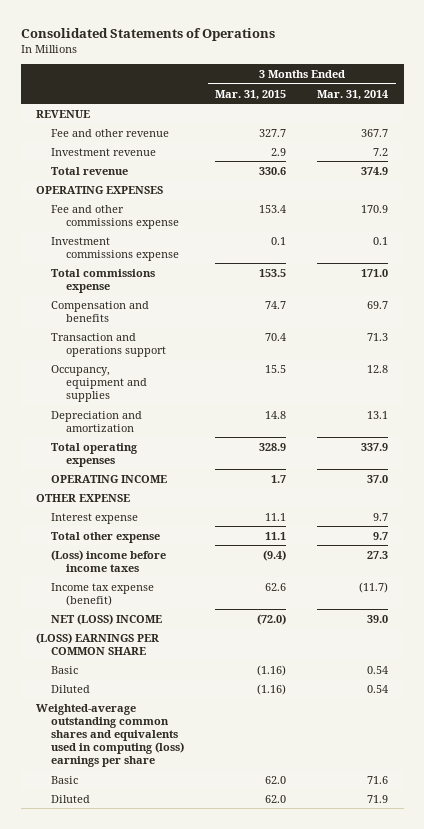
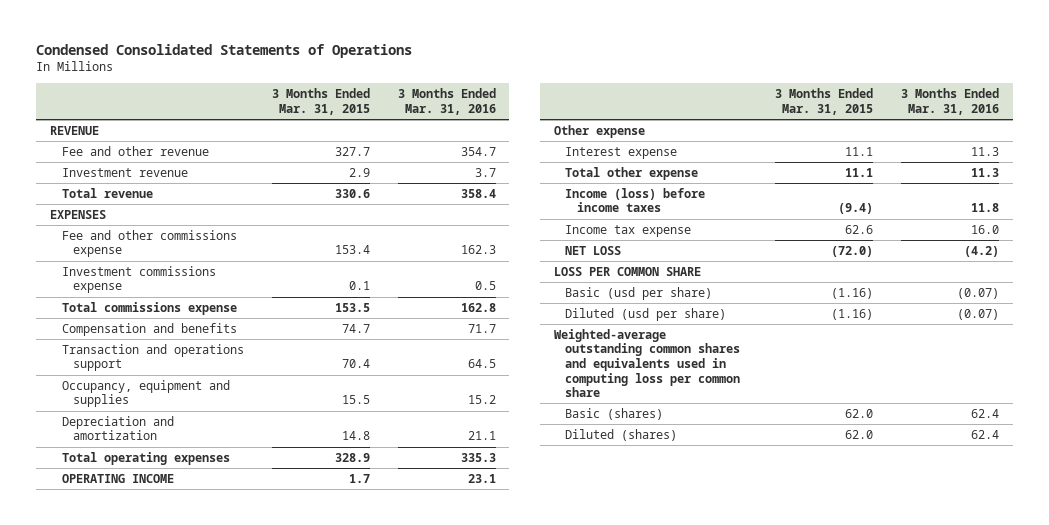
[20,27,275,41] Consolidated Statements of Operations -> [36,44,413,59] Condensed Consolidated Statements of Operations
[317,89,389,100] Mar. 31, 2014 -> none
none -> [397,88,496,115] 3 Months Ended Mar. 31, 2016
[36,185,164,194] OPERATING EXPENSES -> [50,209,107,219] EXPENSES
[36,493,131,502] OTHER EXPENSE -> [553,124,645,138] Other expense
[51,549,167,572] (Loss) income before income taxes -> [565,187,706,213] Income (loss) before income taxes
[51,582,155,606] Income tax expense (benefit) -> [565,224,692,237] Income tax expense
[51,613,163,625] NET (LOSS) INCOME -> [565,245,622,255] NET LOSS
[36,632,160,655] (LOSS) EARNINGS PER COMMON SHARE -> [553,266,701,276] LOSS PER COMMON SHARE
[51,665,79,674] Basic -> [565,286,713,300] Basic (usd per share)
[51,684,91,693] Diluted -> [565,307,727,321] Diluted (usd per share)
[36,703,185,767] Weighted-average outstanding common shares and equivalents used in computing (loss) earnings per share -> [553,328,741,398] Weighted-average outstanding common shares and equivalents used in computing loss per common share
[51,775,79,784] Basic -> [565,407,664,420] Basic (shares)
[51,794,91,803] Diluted -> [565,428,678,441] Diluted (shares)

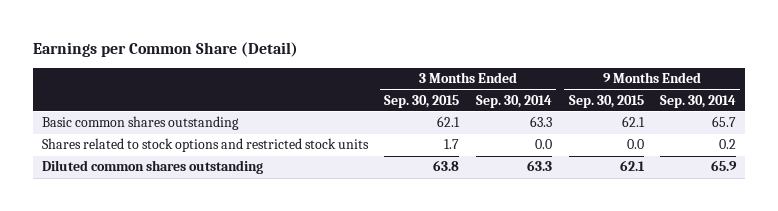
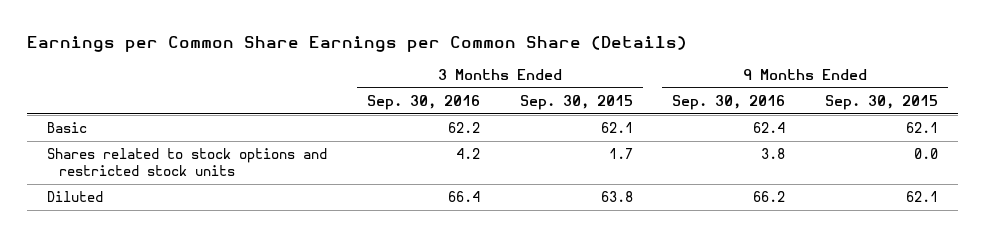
[33,42,299,58] Earnings per Common Share (Detail) -> [27,36,688,53] Earnings per Common Share Earnings per Common Share (Details)
[475,94,552,108] Sep. 30, 2014 -> none
[660,94,737,108] Sep. 30, 2014 -> none
none -> [366,94,480,110] Sep. 30, 2016
none -> [672,94,786,110] Sep. 30, 2016
[41,116,239,131] Basic common shares outstanding -> [46,122,87,134] Basic
[41,160,263,175] Diluted common shares outstanding -> [46,191,103,203] Diluted

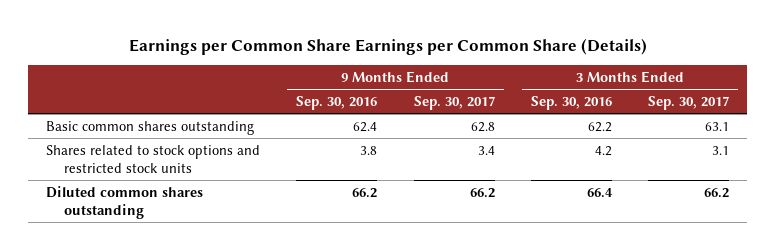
[519,94,633,110] Sep. 30, 2015 -> none
[825,94,939,110] Sep. 30, 2015 -> none
none -> [413,95,495,110] Sep. 30, 2017
none -> [647,95,729,110] Sep. 30, 2017
[46,122,87,134] Basic -> [46,120,255,135] Basic common shares outstanding
[46,191,103,203] Diluted -> [46,185,204,219] Diluted common shares outstanding

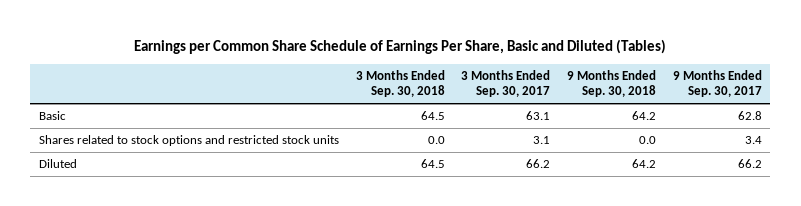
[128,37,647,55] Earnings per Common Share Earnings per Common Share (Details) -> [134,38,667,54] Earnings per Common Share Schedule of Earnings Per Share, Basic and Diluted (Tables)
[296,95,378,110] Sep. 30, 2016 -> none
[530,95,612,110] Sep. 30, 2016 -> none
none -> [355,70,445,98] 3 Months Ended Sep. 30, 2018
none -> [567,70,657,98] 9 Months Ended Sep. 30, 2018
[46,120,255,135] Basic common shares outstanding -> [38,111,66,121] Basic
[46,185,204,219] Diluted common shares outstanding -> [38,159,77,169] Diluted

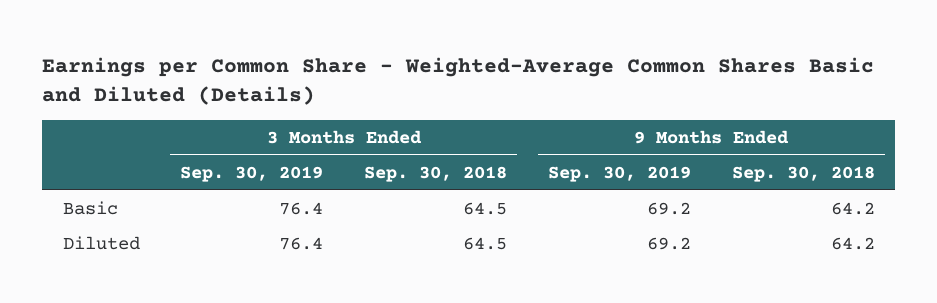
[134,38,667,54] Earnings per Common Share Schedule of Earnings Per Share, Basic and Diluted (Tables) -> [42,56,875,106] Earnings per Common Share - Weighted-Average Common Shares Basic and Diluted (Details)
[461,70,551,98] 3 Months Ended Sep. 30, 2017 -> none
[673,70,763,98] 9 Months Ended Sep. 30, 2017 -> none
none -> [180,165,324,182] Sep. 30, 2019
none -> [547,165,691,182] Sep. 30, 2019
[38,135,339,147] Shares related to stock options and restricted stock units -> none

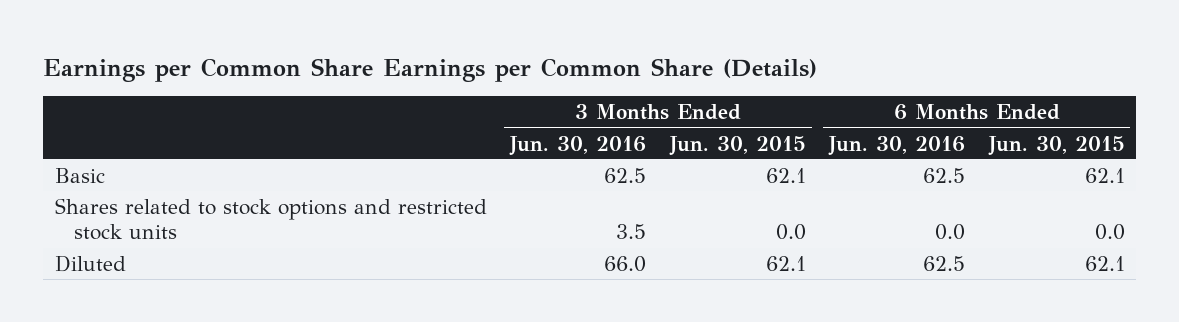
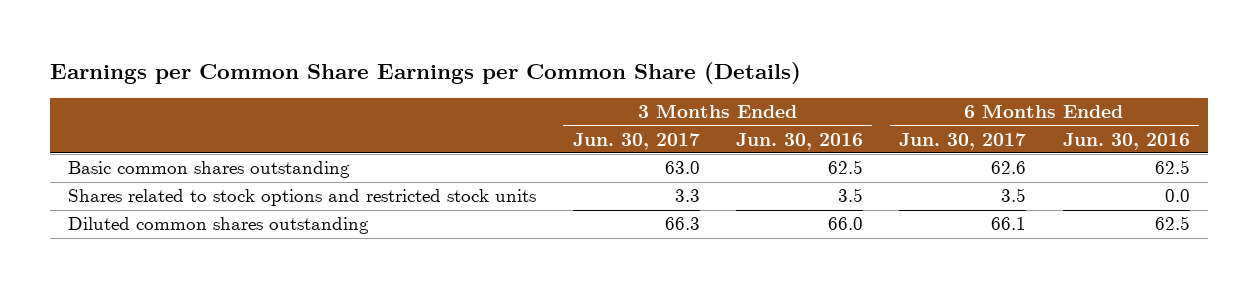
[668,135,806,156] Jun. 30, 2015 -> none
[987,135,1125,156] Jun. 30, 2015 -> none
none -> [572,132,700,150] Jun. 30, 2017
none -> [899,132,1027,150] Jun. 30, 2017
[54,167,105,183] Basic -> [68,161,351,179] Basic common shares outstanding
[54,254,126,272] Diluted -> [68,217,370,235] Diluted common shares outstanding

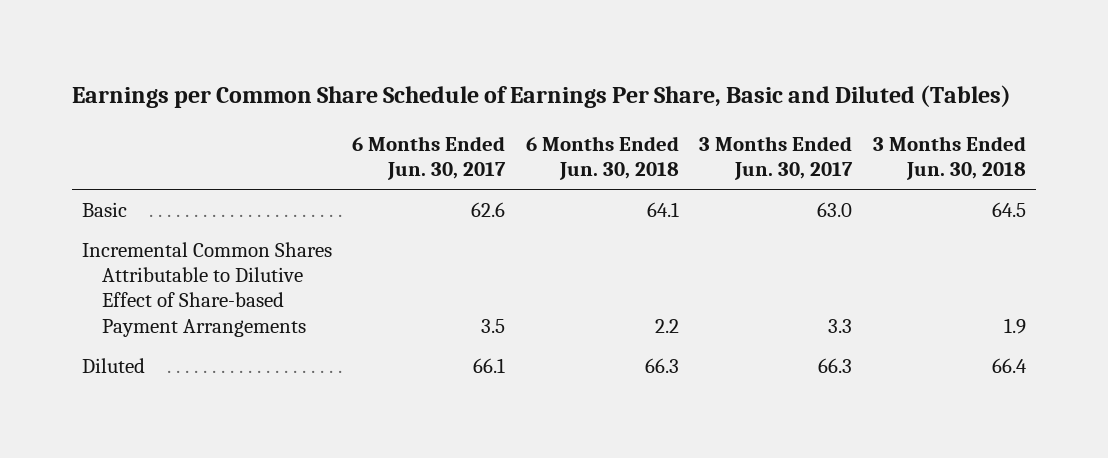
[49,62,801,85] Earnings per Common Share Earnings per Common Share (Details) -> [71,85,1011,109] Earnings per Common Share Schedule of Earnings Per Share, Basic and Diluted (Tables)
[735,132,863,150] Jun. 30, 2016 -> none
[1062,132,1190,150] Jun. 30, 2016 -> none
none -> [525,136,679,181] 6 Months Ended Jun. 30, 2018
none -> [872,136,1026,181] 3 Months Ended Jun. 30, 2018
[68,161,351,179] Basic common shares outstanding -> [81,202,127,218] Basic
[68,189,537,207] Shares related to stock options and restricted stock units -> [81,242,332,337] Incremental Common Shares Attributable to Dilutive Effect of Share-based Payment Arrangements
[68,217,370,235] Diluted common shares outstanding -> [81,358,145,374] Diluted

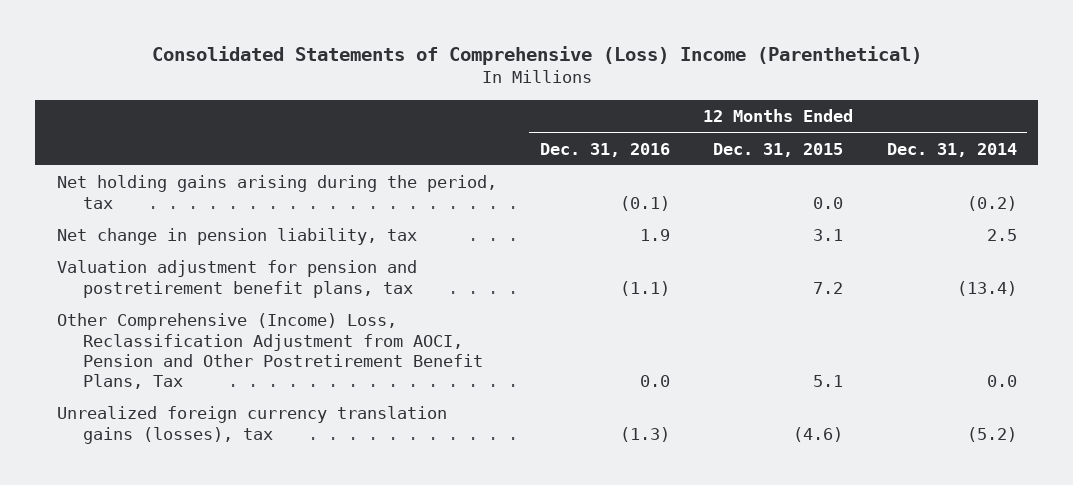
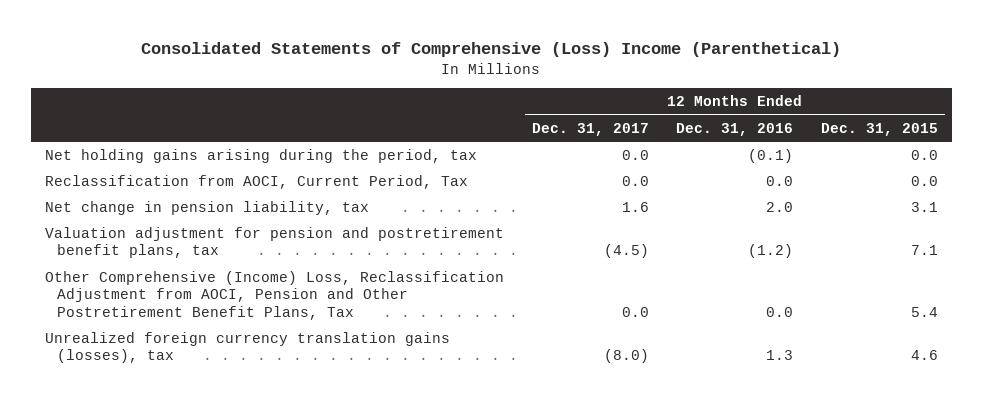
[886,142,1017,157] Dec. 31, 2014 -> none
none -> [531,122,649,136] Dec. 31, 2017
none -> [44,175,468,190] Reclassification from AOCI, Current Period, Tax
[640,229,671,242] 1.9 -> [766,202,794,213] 2.0
[620,280,671,296] (1.1) -> [748,244,794,259] (1.2)
[813,281,844,294] 7.2 -> [911,245,939,256] 7.1
[813,374,844,387] 5.1 -> [911,306,939,317] 5.4
[620,426,671,442] (1.3) -> [766,350,794,361] 1.3
[793,426,844,442] (4.6) -> [911,350,939,361] 4.6

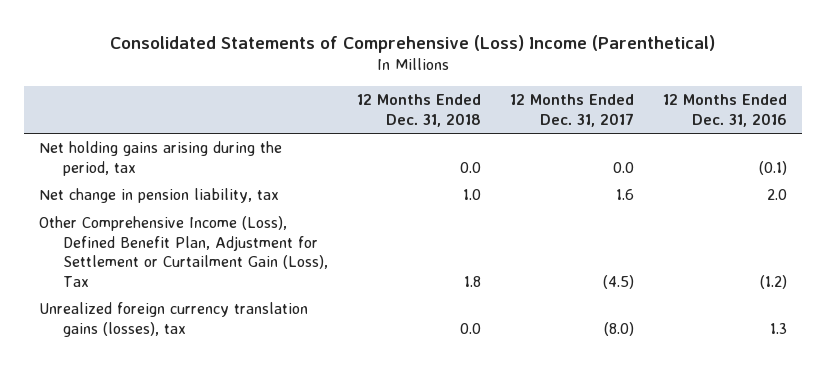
[821,122,939,136] Dec. 31, 2015 -> none
none -> [357,94,482,127] 12 Months Ended Dec. 31, 2018
[44,175,468,190] Reclassification from AOCI, Current Period, Tax -> none
[44,271,504,320] Other Comprehensive (Income) Loss, Reclassification Adjustment from AOCI, Pension and Other Postretirement Benefit Plans, Tax -> none
[44,227,504,259] Valuation adjustment for pension and postretirement benefit plans, tax -> [38,216,329,287] Other Comprehensive Income (Loss), Defined Benefit Plan, Adjustment for Settlement or Curtailment Gain (Loss), Tax

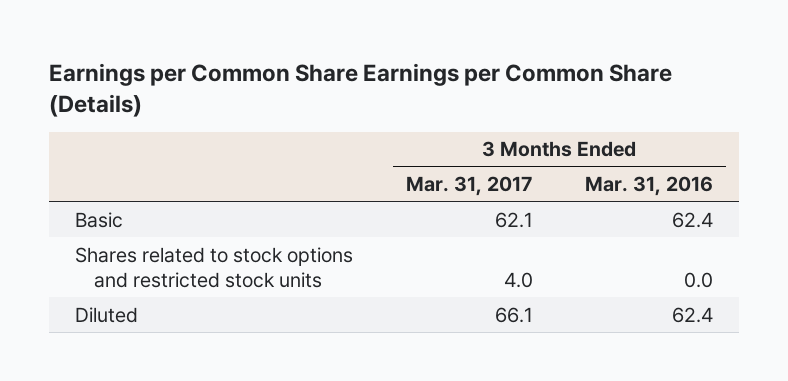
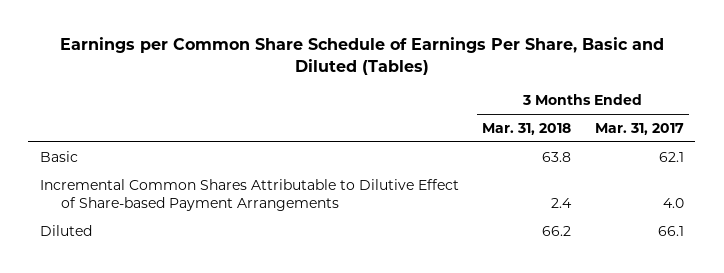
[49,62,673,117] Earnings per Common Share Earnings per Common Share (Details) -> [59,37,664,76] Earnings per Common Share Schedule of Earnings Per Share, Basic and Diluted (Tables)
[584,176,713,197] Mar. 31, 2016 -> none
none -> [482,122,572,135] Mar. 31, 2018
[75,246,354,289] Shares related to stock options and restricted stock units -> [40,178,460,211] Incremental Common Shares Attributable to Dilutive Effect of Share-based Payment Arrangements

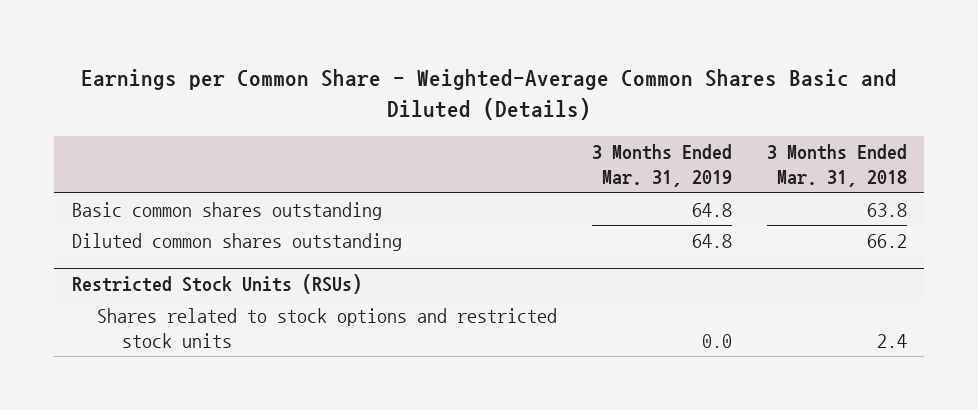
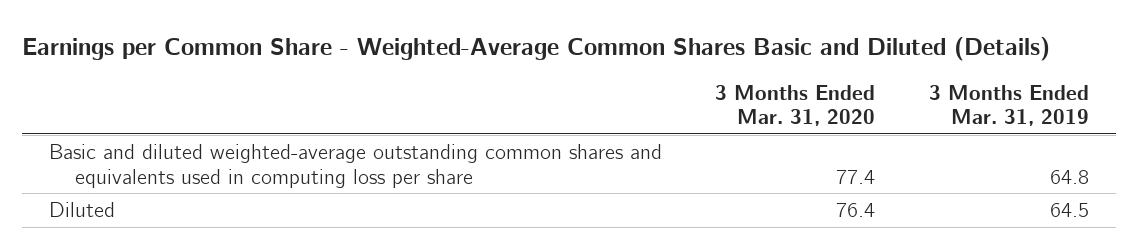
[766,144,907,188] 3 Months Ended Mar. 31, 2018 -> none
none -> [715,84,876,127] 3 Months Ended Mar. 31, 2020
[71,274,362,295] Restricted Stock Units (RSUs) -> none
[97,307,558,349] Shares related to stock options and restricted stock units -> none
[71,201,382,220] Basic common shares outstanding -> [48,144,662,188] Basic and diluted weighted-average outstanding common shares and equivalents used in computing loss per share
[71,232,402,251] Diluted common shares outstanding -> [48,202,115,218] Diluted
[691,233,732,248] 64.8 -> [1050,203,1090,218] 64.5

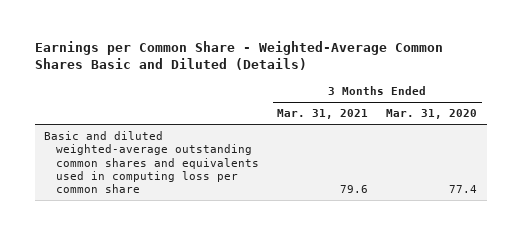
[929,84,1090,127] 3 Months Ended Mar. 31, 2019 -> none
none -> [277,109,369,120] Mar. 31, 2021
[48,202,115,218] Diluted -> none
[48,144,662,188] Basic and diluted weighted-average outstanding common shares and equivalents used in computing loss per share -> [43,130,260,194] Basic and diluted weighted-average outstanding common shares and equivalents used in computing loss per common share

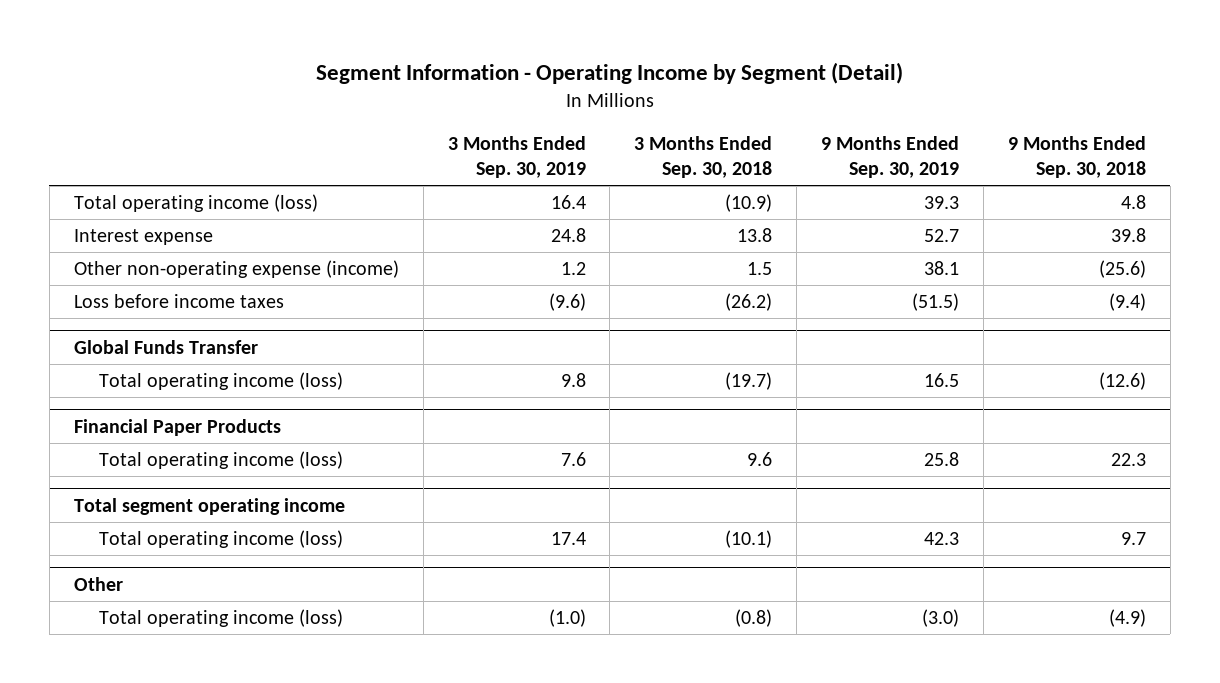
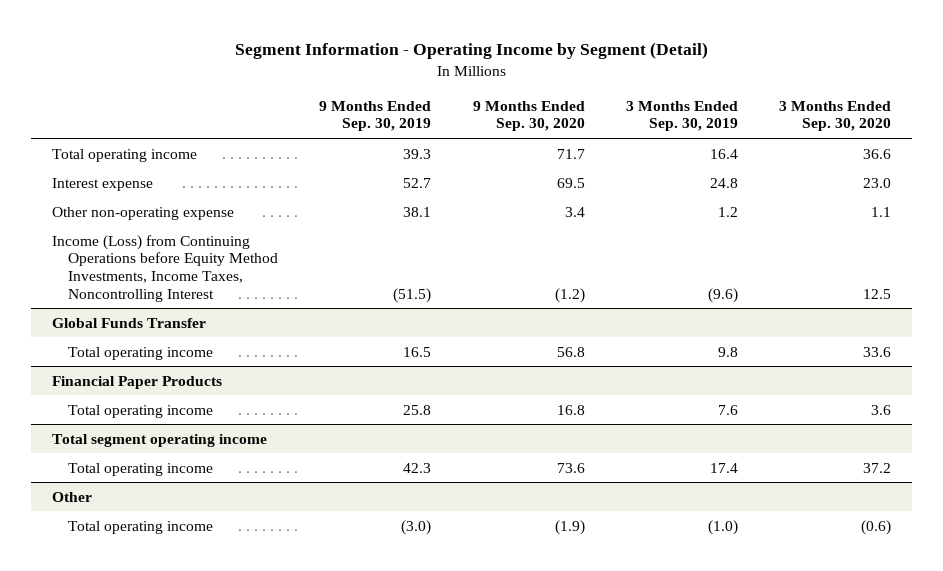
[634,135,773,178] 3 Months Ended Sep. 30, 2018 -> none
[1007,135,1146,178] 9 Months Ended Sep. 30, 2018 -> none
none -> [472,100,585,132] 9 Months Ended Sep. 30, 2020
none -> [779,100,892,132] 3 Months Ended Sep. 30, 2020
[73,193,318,212] Total operating income (loss) -> [52,148,198,162] Total operating income
[73,259,399,278] Other non-operating expense (income) -> [52,206,235,220] Other non-operating expense
[73,293,284,308] Loss before income taxes -> [52,234,278,302] Income (Loss) from Continuing Operations before Equity Method Investments, Income Taxes, Noncontrolling Interest
[99,371,344,390] Total operating income (loss) -> [67,346,213,360] Total operating income
[99,450,344,469] Total operating income (loss) -> [67,404,213,418] Total operating income
[99,529,344,548] Total operating income (loss) -> [67,462,213,476] Total operating income
[99,608,344,627] Total operating income (loss) -> [67,520,213,534] Total operating income

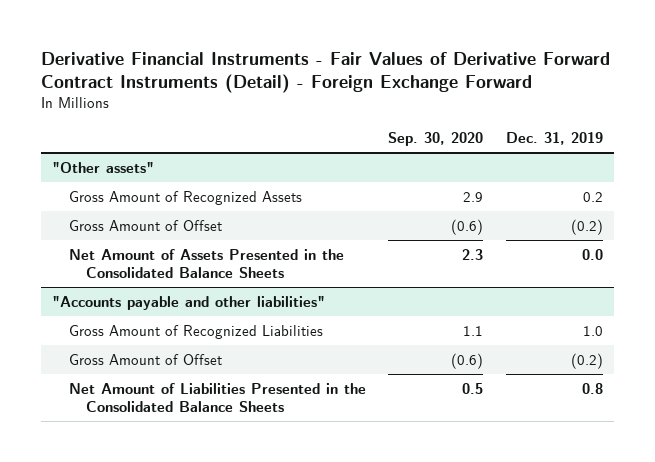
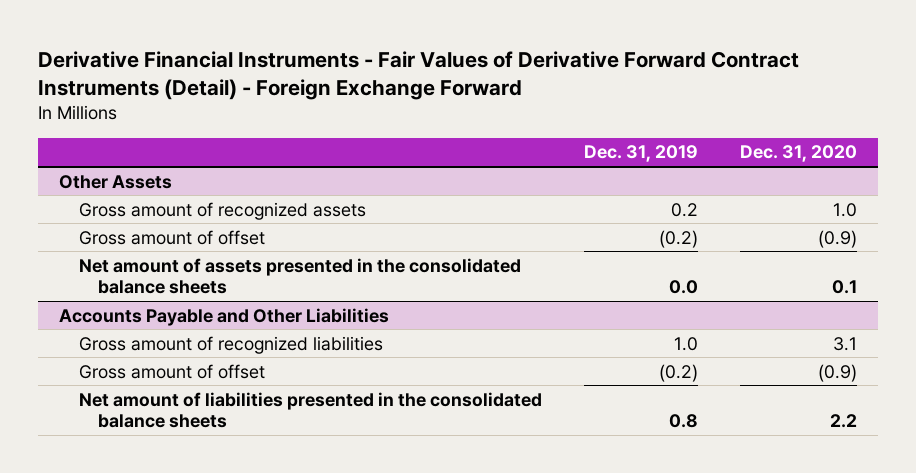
[388,131,484,146] Sep. 30, 2020 -> none
none -> [740,145,858,163] Dec. 31, 2020
[52,161,155,173] "Other assets" -> [59,174,173,189] Other Assets
[69,190,303,205] Gross Amount of Recognized Assets -> [78,201,366,220] Gross amount of recognized assets
[69,219,223,231] Gross Amount of Offset -> [78,229,265,245] Gross amount of offset
[69,248,345,278] Net Amount of Assets Presented in the Consolidated Balance Sheets -> [78,257,521,295] Net amount of assets presented in the consolidated balance sheets
[52,295,326,310] "Accounts payable and other liabilities" -> [59,307,390,326] Accounts Payable and Other Liabilities
[69,324,324,339] Gross Amount of Recognized Liabilities -> [78,335,383,354] Gross amount of recognized liabilities
[69,353,223,365] Gross Amount of Offset -> [78,363,265,379] Gross amount of offset
[69,382,367,412] Net Amount of Liabilities Presented in the Consolidated Balance Sheets -> [78,391,542,429] Net amount of liabilities presented in the consolidated balance sheets

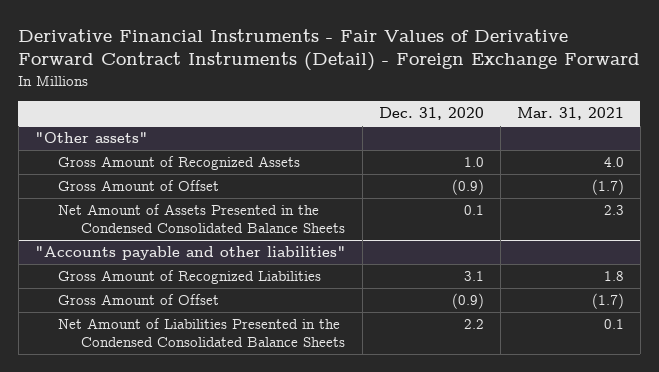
[583,145,698,163] Dec. 31, 2019 -> none
none -> [516,107,624,121] Mar. 31, 2021
[59,174,173,189] Other Assets -> [34,132,148,144] "Other assets"
[78,201,366,220] Gross amount of recognized assets -> [57,156,300,171] Gross Amount of Recognized Assets
[78,229,265,245] Gross amount of offset -> [57,180,219,192] Gross Amount of Offset
[78,257,521,295] Net amount of assets presented in the consolidated balance sheets -> [57,204,345,234] Net Amount of Assets Presented in the Condensed Consolidated Balance Sheets
[59,307,390,326] Accounts Payable and Other Liabilities -> [34,246,346,261] "Accounts payable and other liabilities"
[78,335,383,354] Gross amount of recognized liabilities -> [57,270,321,285] Gross Amount of Recognized Liabilities
[78,363,265,379] Gross amount of offset -> [57,294,219,306] Gross Amount of Offset
[78,391,542,429] Net amount of liabilities presented in the consolidated balance sheets -> [57,318,345,348] Net Amount of Liabilities Presented in the Condensed Consolidated Balance Sheets

